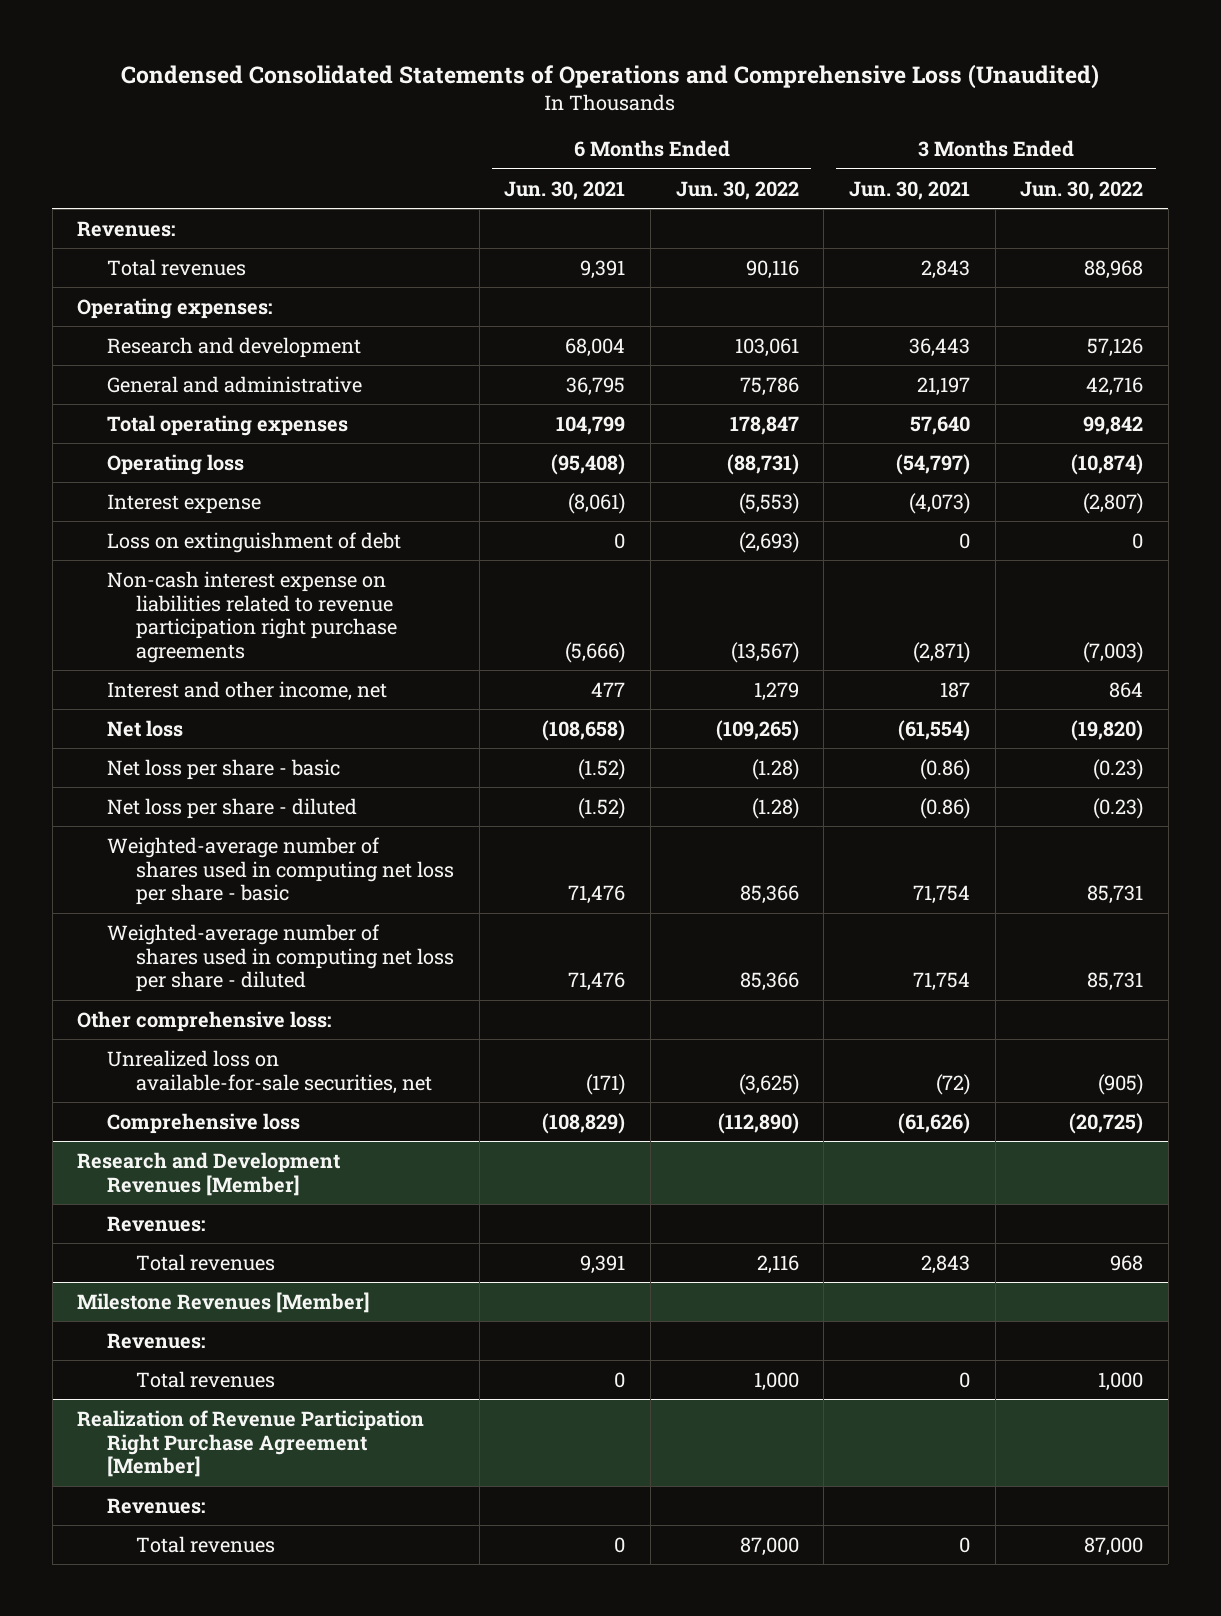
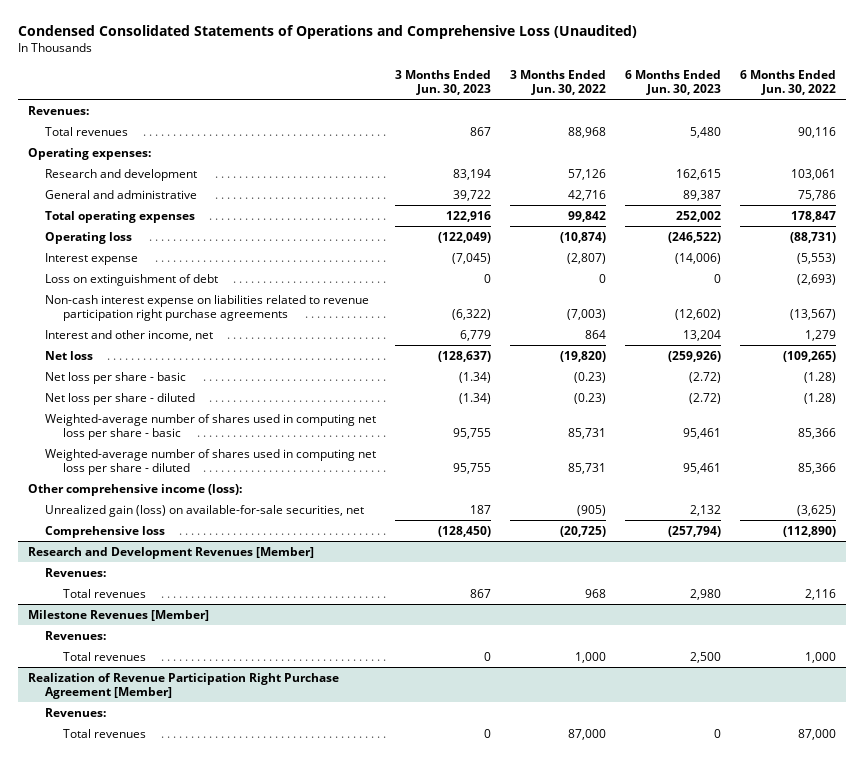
[504,180,626,200] Jun. 30, 2021 -> none
[848,180,970,200] Jun. 30, 2021 -> none
none -> [395,69,492,95] 3 Months Ended Jun. 30, 2023
none -> [625,69,722,95] 6 Months Ended Jun. 30, 2023
[77,1010,332,1032] Other comprehensive loss: -> [27,483,242,496] Other comprehensive income (loss):
[106,1049,433,1094] Unrealized loss on available-for-sale securities, net -> [45,504,365,517] Unrealized gain (loss) on available-for-sale securities, net

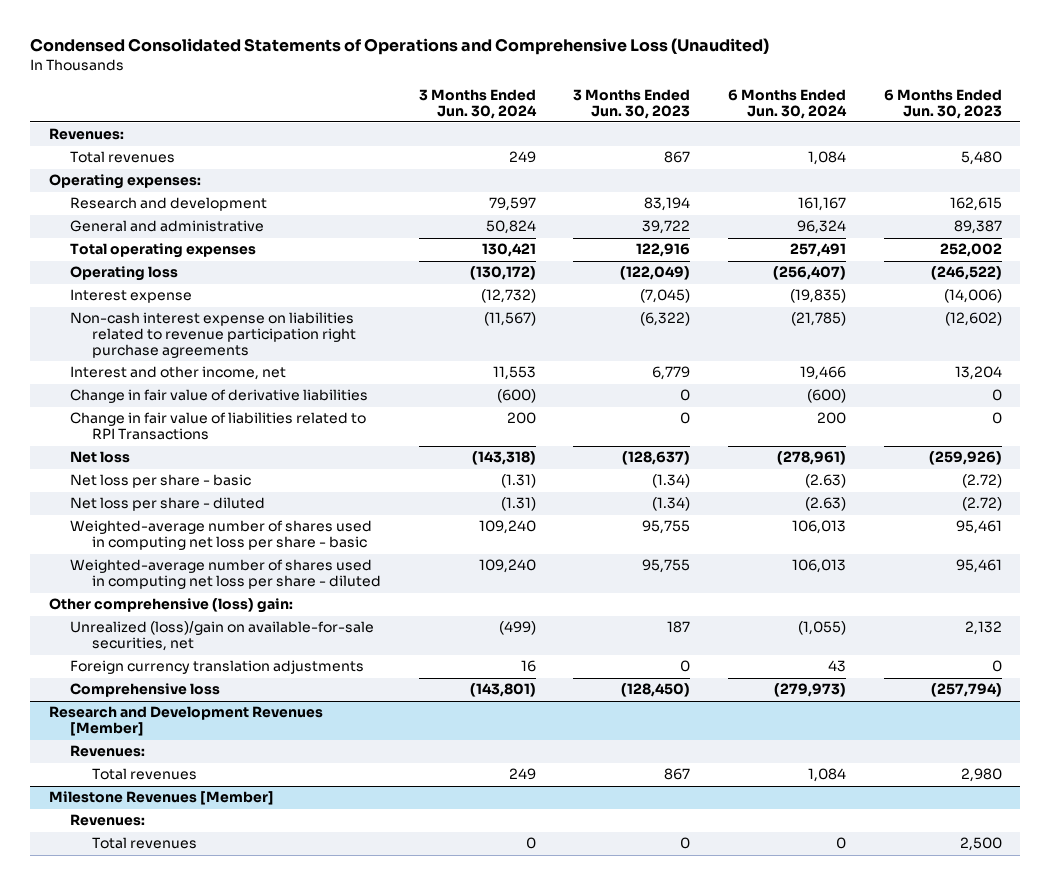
[510,69,607,95] 3 Months Ended Jun. 30, 2022 -> none
[740,69,837,95] 6 Months Ended Jun. 30, 2022 -> none
none -> [418,88,537,119] 3 Months Ended Jun. 30, 2024
none -> [727,88,847,119] 6 Months Ended Jun. 30, 2024
[45,273,219,286] Loss on extinguishment of debt -> none
none -> [70,389,369,404] Change in fair value of derivative liabilities
none -> [70,412,367,441] Change in fair value of liabilities related to RPI Transactions
[27,483,242,496] Other comprehensive income (loss): -> [48,598,293,614] Other comprehensive (loss) gain:
[45,504,365,517] Unrealized gain (loss) on available-for-sale securities, net -> [70,621,375,652] Unrealized (loss)/gain on available-for-sale securities, net
none -> [70,660,365,675] Foreign currency translation adjustments
[27,672,339,699] Realization of Revenue Participation Right Purchase Agreement [Member] -> none
[45,707,107,717] Revenues: -> none
[63,728,147,738] Total revenues -> none

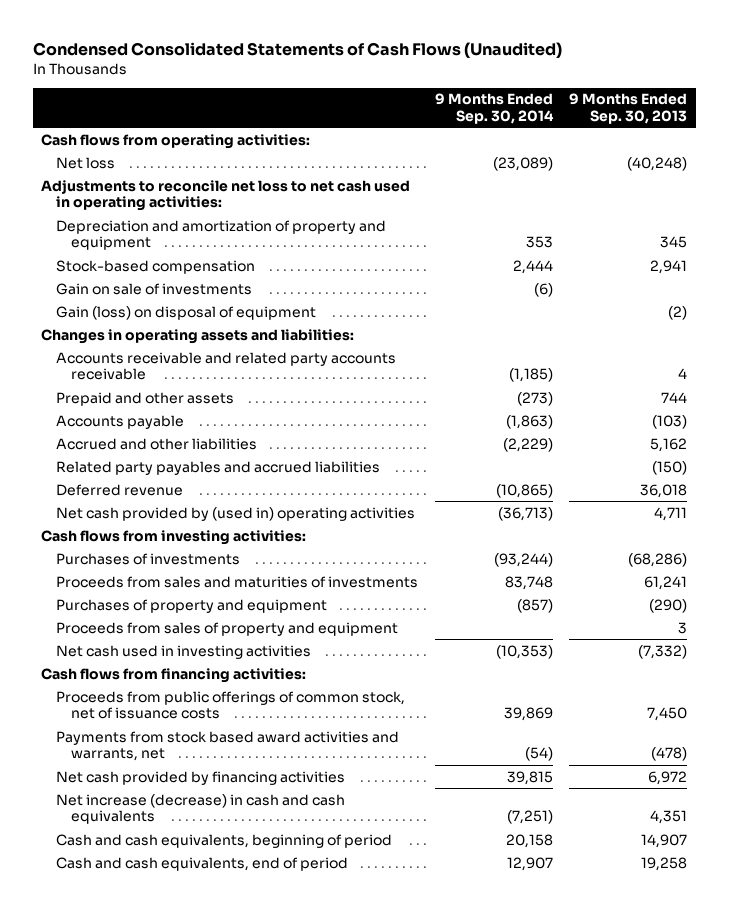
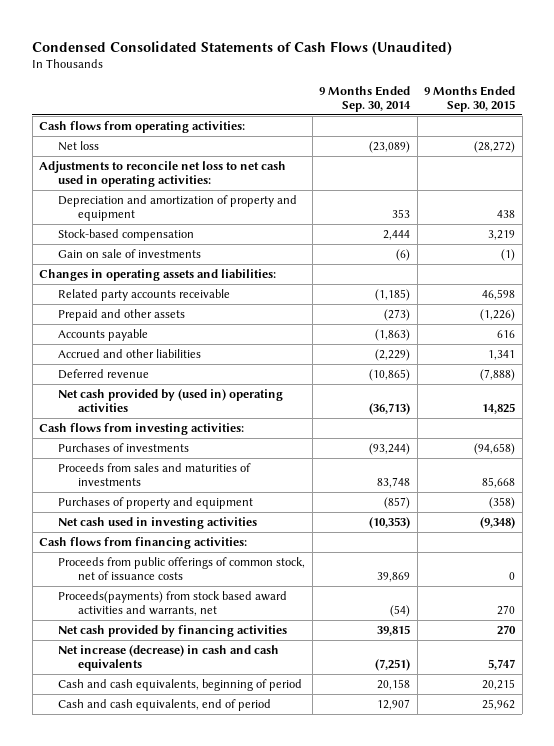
[569,93,688,124] 9 Months Ended Sep. 30, 2013 -> none
none -> [424,85,516,113] 9 Months Ended Sep. 30, 2015
[56,305,317,320] Gain (loss) on disposal of equipment -> none
[56,351,397,381] Accounts receivable and related party accounts receivable -> [58,288,231,301] Related party accounts receivable
[56,460,381,475] Related party payables and accrued liabilities -> none
[56,621,399,636] Proceeds from sales of property and equipment -> none
[56,730,400,762] Payments from stock based award activities and warrants, net -> [58,590,288,617] Proceeds(payments) from stock based award activities and warrants, net

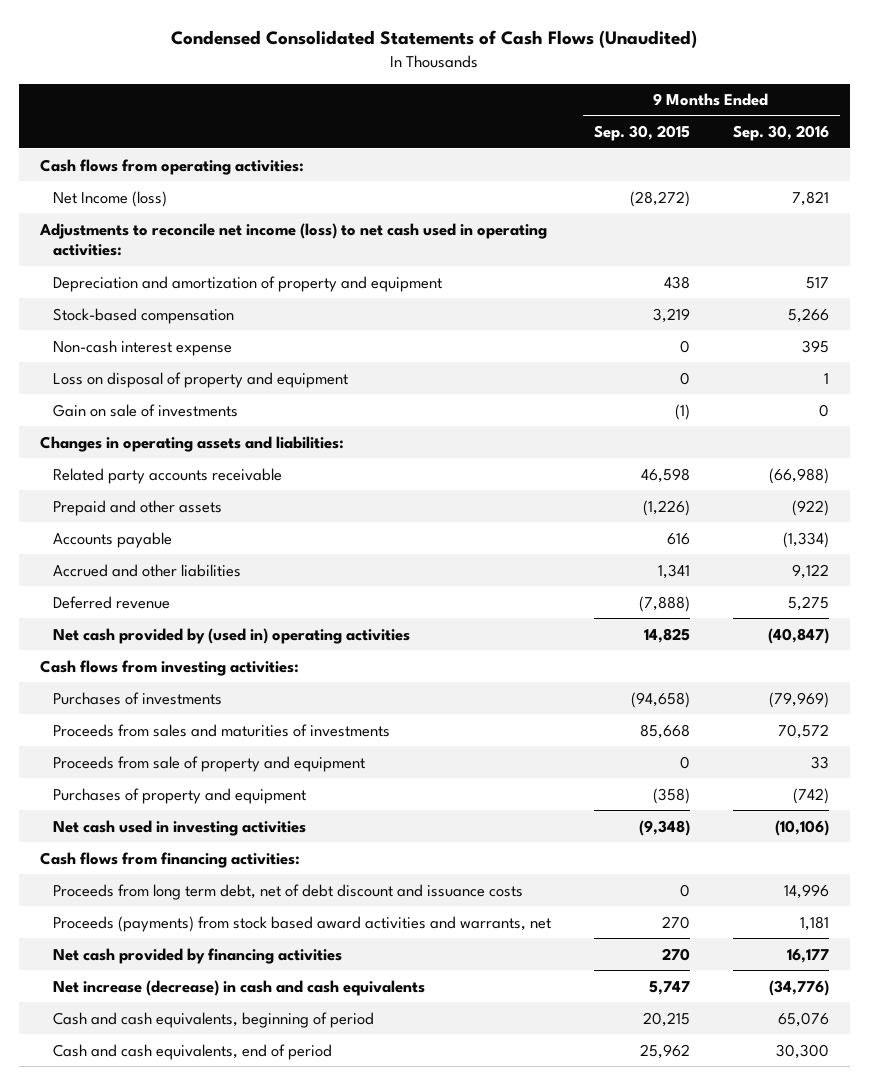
[319,85,412,113] 9 Months Ended Sep. 30, 2014 -> none
none -> [732,125,829,142] Sep. 30, 2016
[58,140,100,151] Net loss -> [52,190,167,207] Net Income (loss)
[39,160,287,188] Adjustments to reconcile net loss to net cash used in operating activities: -> [39,222,548,257] Adjustments to reconcile net income (loss) to net cash used in operating activities:
none -> [52,339,232,356] Non-cash interest expense
none -> [52,371,348,388] Loss on disposal of property and equipment
none -> [52,755,365,772] Proceeds from sale of property and equipment
[58,556,306,581] Proceeds from public offerings of common stock, net of issuance costs -> none
none -> [52,883,523,900] Proceeds from long term debt, net of debt discount and issuance costs
[58,590,288,617] Proceeds(payments) from stock based award activities and warrants, net -> [52,915,551,932] Proceeds (payments) from stock based award activities and warrants, net

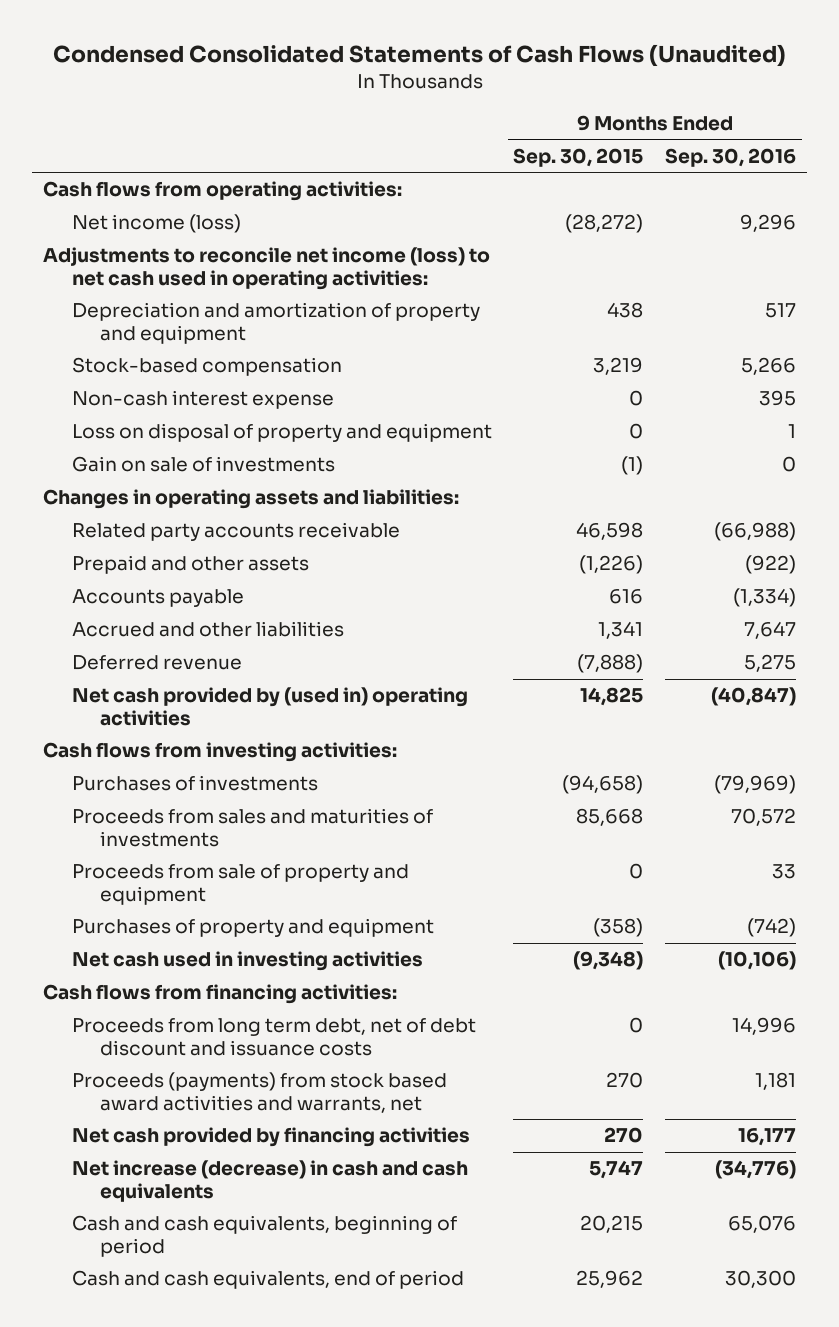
[52,190,167,207] Net Income (loss) -> [71,214,241,234] Net income (loss)
[791,190,829,206] 7,821 -> [740,214,797,233] 9,296
[791,563,829,579] 9,122 -> [744,621,797,640] 7,647

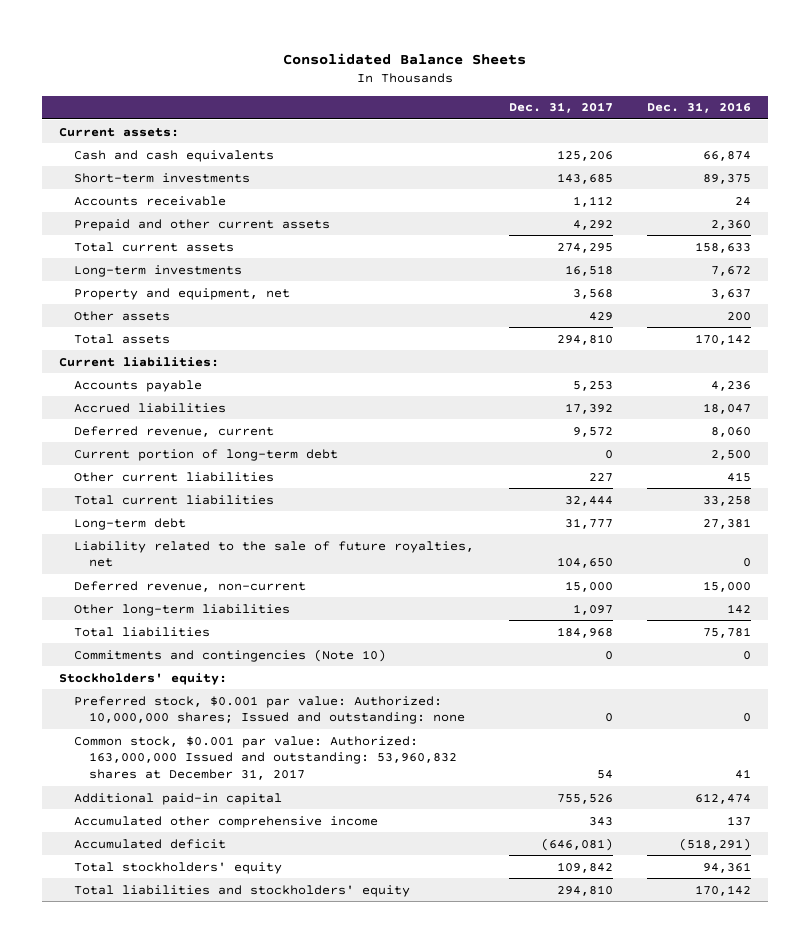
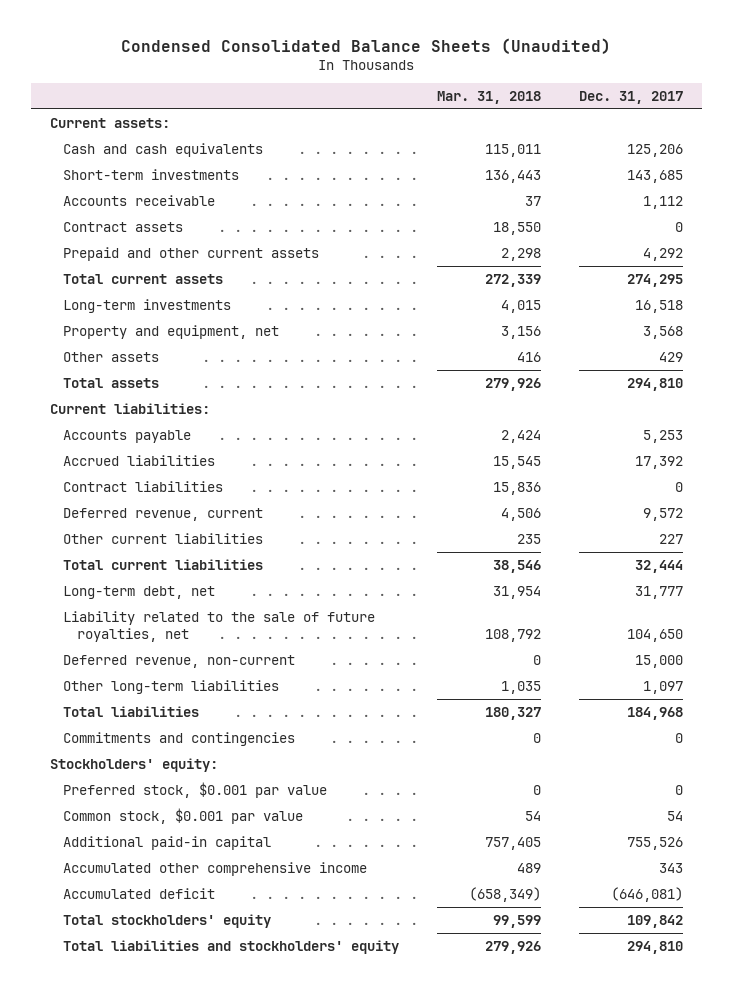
[283,52,527,65] Consolidated Balance Sheets -> [121,37,612,54] Condensed Consolidated Balance Sheets (Unaudited)
[646,102,751,114] Dec. 31, 2016 -> none
none -> [437,90,542,104] Mar. 31, 2018
none -> [63,221,184,232] Contract assets
none -> [63,480,224,492] Contract liabilities
[74,448,339,461] Current portion of long-term debt -> none
[74,517,187,530] Long-term debt -> [63,585,216,599] Long-term debt, net
[74,648,387,662] Commitments and contingencies (Note 10) -> [63,731,296,746] Commitments and contingencies
[74,695,466,725] Preferred stock, $0.001 par value: Authorized: 10,000,000 shares; Issued and outstanding: none -> [63,781,328,798] Preferred stock, $0.001 par value
[74,735,458,781] Common stock, $0.001 par value: Authorized: 163,000,000 Issued and outstanding: 53,960,832 shares at December 31, 2017 -> [63,807,304,824] Common stock, $0.001 par value

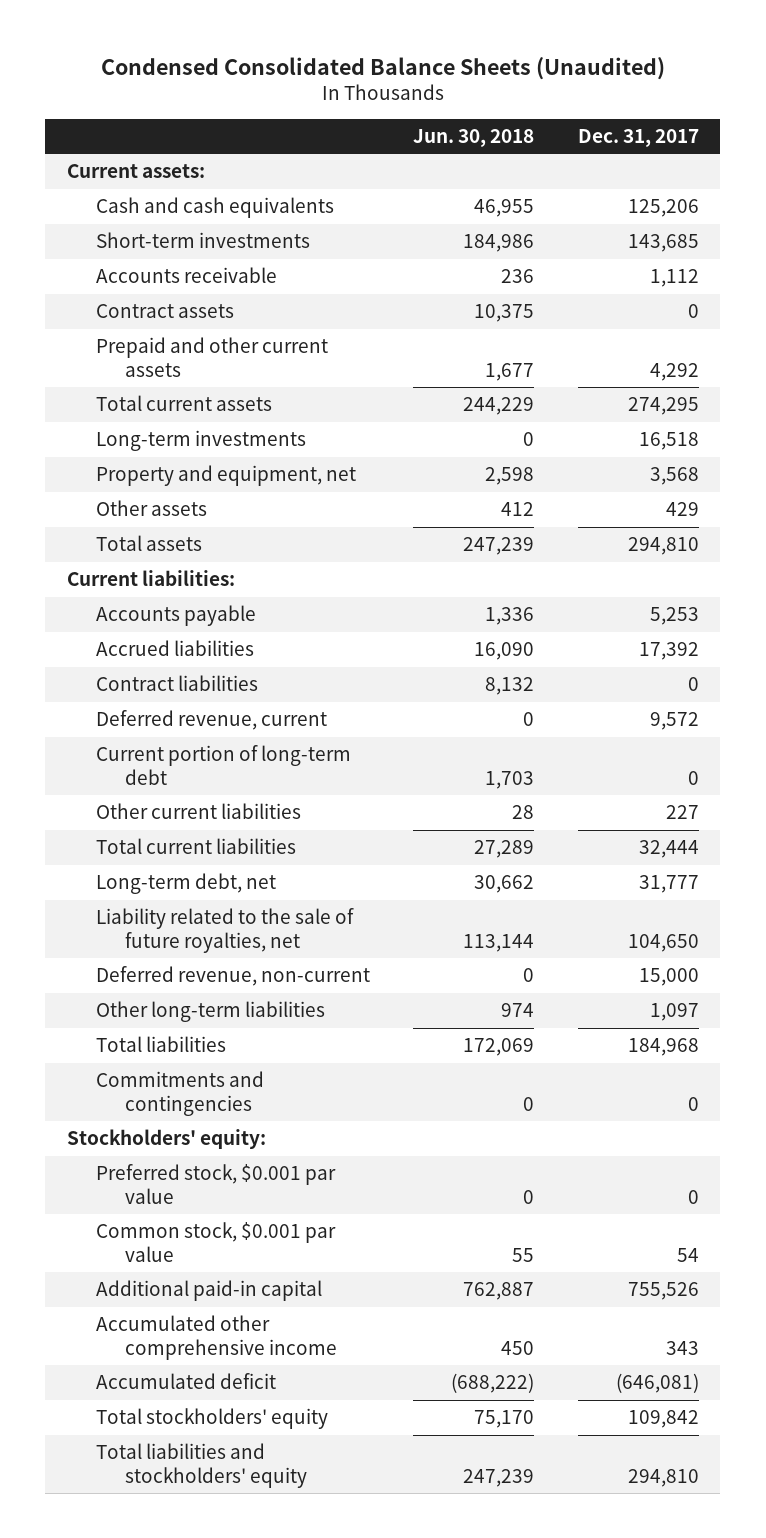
[437,90,542,104] Mar. 31, 2018 -> none
none -> [413,128,535,147] Jun. 30, 2018
none -> [95,745,351,785] Current portion of long-term debt

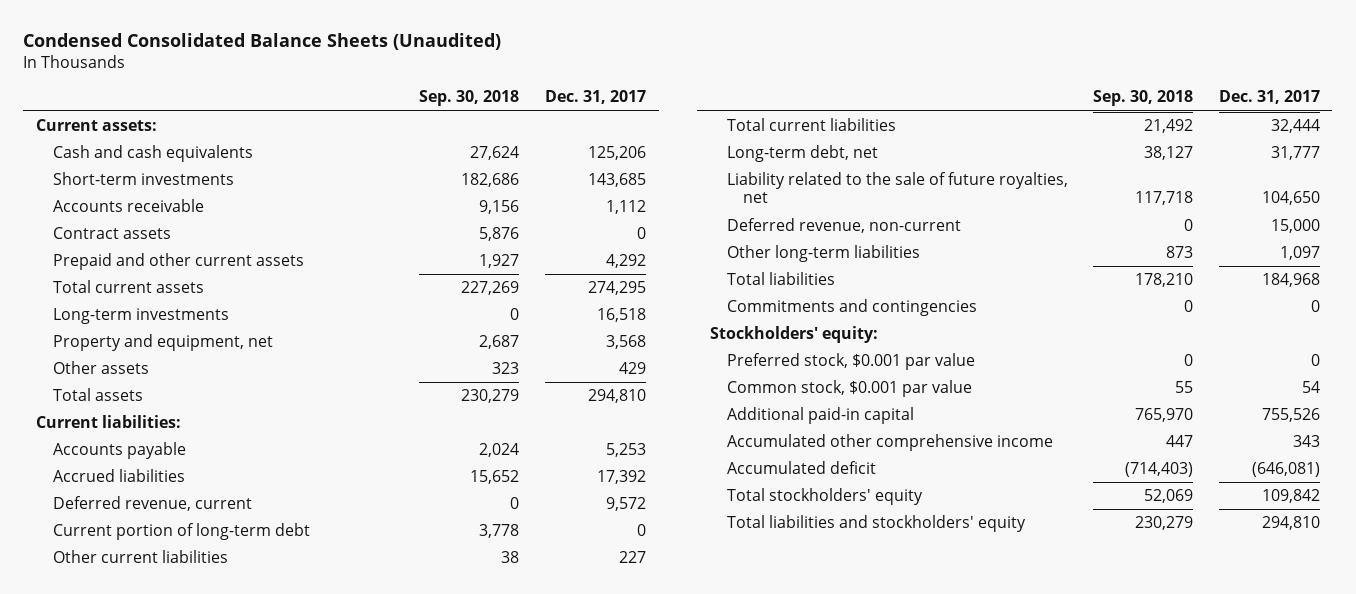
[413,128,535,147] Jun. 30, 2018 -> none
none -> [419,90,520,107] Sep. 30, 2018
[95,675,258,692] Contract liabilities -> none

